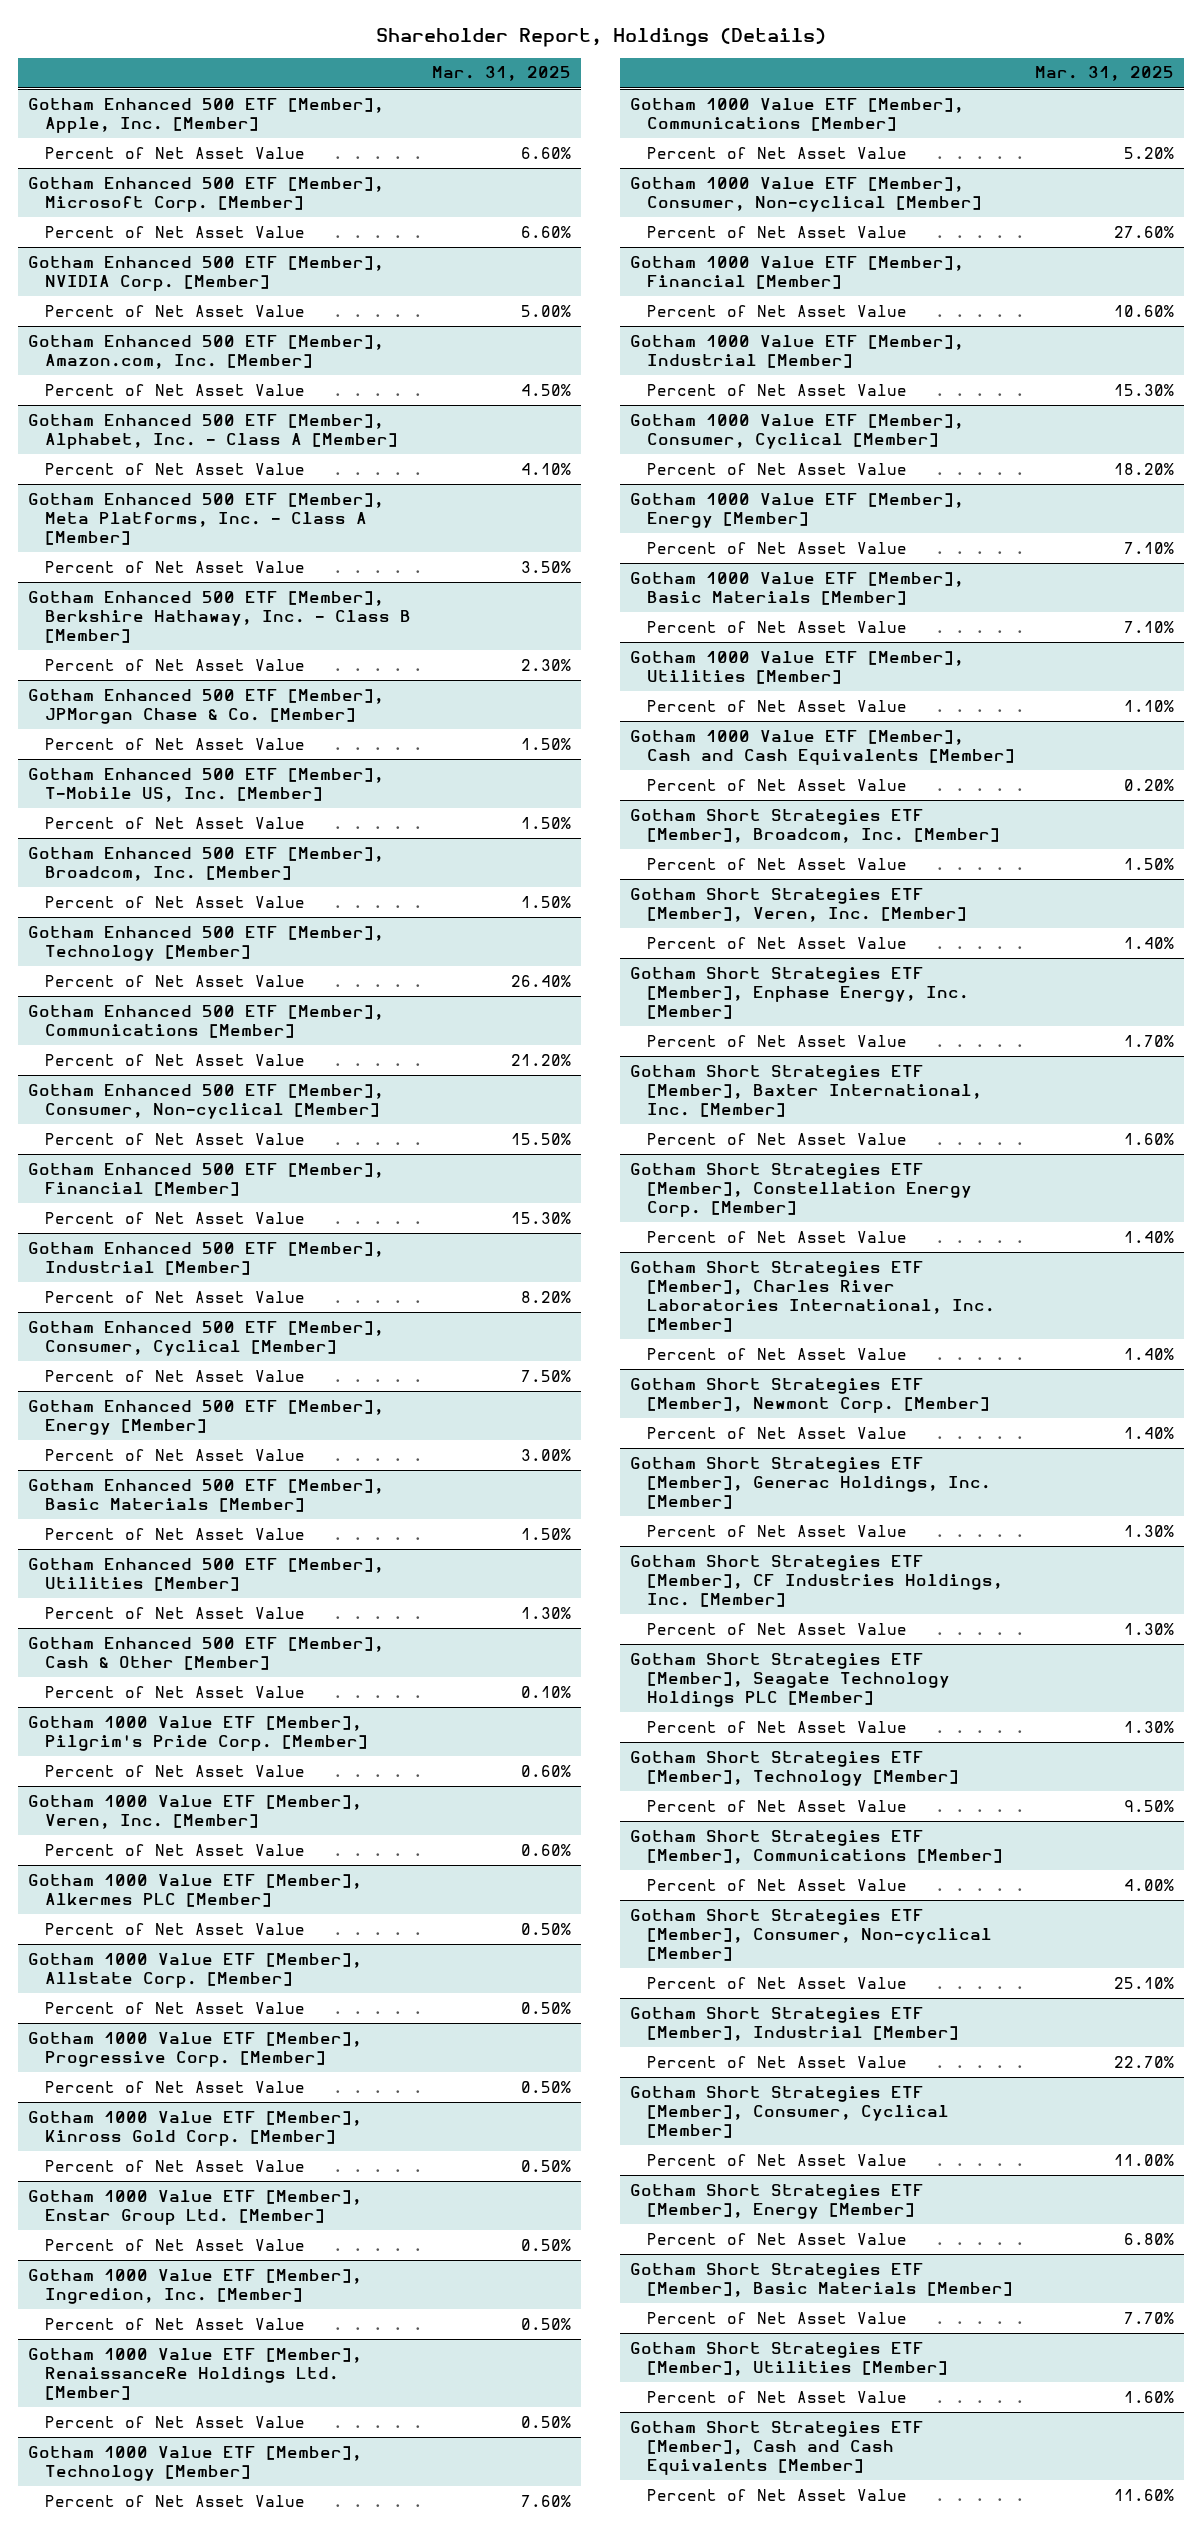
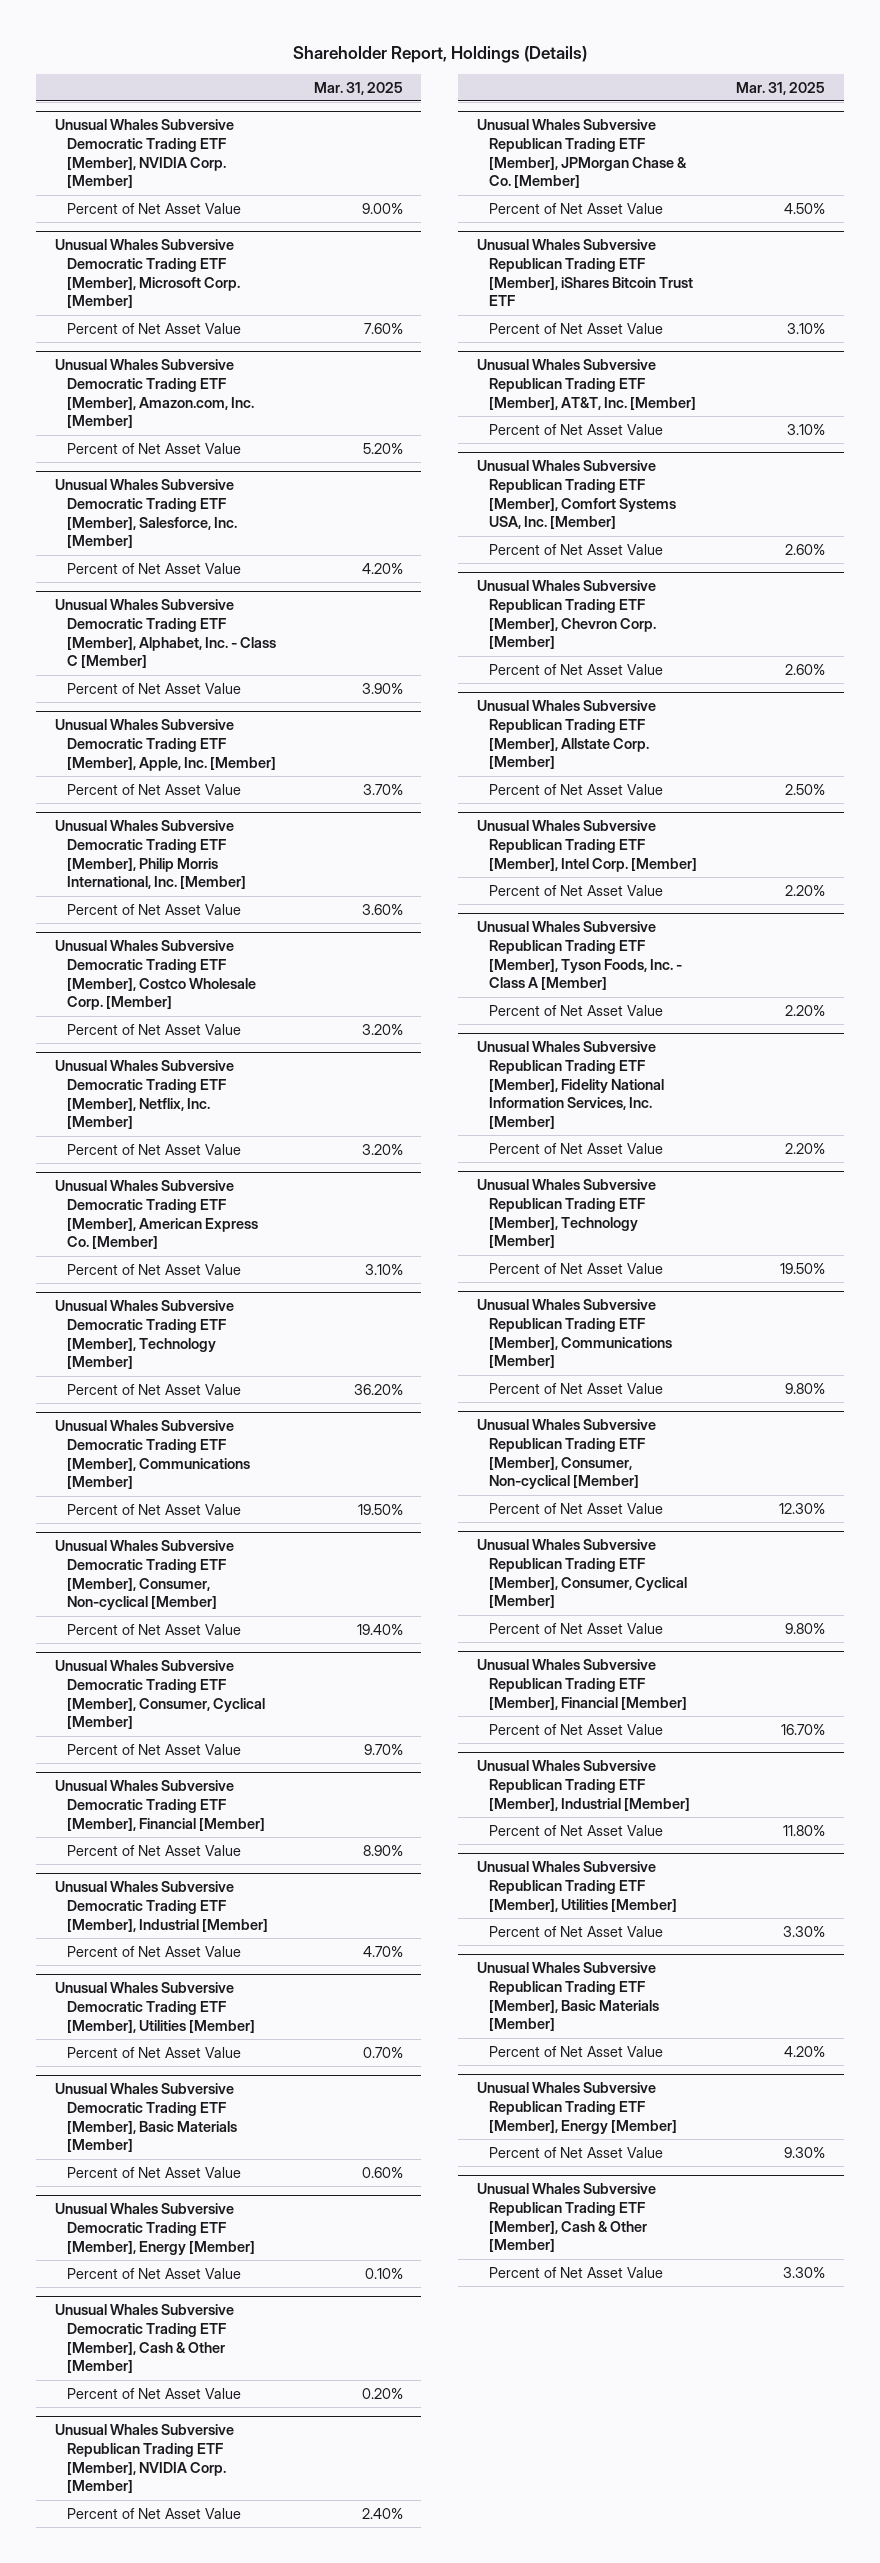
[27,97,384,133] Gotham Enhanced 500 ETF [Member], Apple, Inc. [Member] -> none
[27,176,384,212] Gotham Enhanced 500 ETF [Member], Microsoft Corp. [Member] -> none
[44,225,305,238] Percent of Net Asset Value -> none
[27,255,384,291] Gotham Enhanced 500 ETF [Member], NVIDIA Corp. [Member] -> none
[44,304,305,317] Percent of Net Asset Value -> none
[27,334,384,369] Gotham Enhanced 500 ETF [Member], Amazon.com, Inc. [Member] -> none
[44,383,305,396] Percent of Net Asset Value -> none
[27,413,398,449] Gotham Enhanced 500 ETF [Member], Alphabet, Inc. - Class A [Member] -> none
[44,462,305,475] Percent of Net Asset Value -> none
[27,492,384,545] Gotham Enhanced 500 ETF [Member], Meta Platforms, Inc. - Class A [Member] -> none
[44,560,305,573] Percent of Net Asset Value -> none
[27,590,411,643] Gotham Enhanced 500 ETF [Member], Berkshire Hathaway, Inc. - Class B [Member] -> none
[44,658,305,671] Percent of Net Asset Value -> none
[27,688,384,724] Gotham Enhanced 500 ETF [Member], JPMorgan Chase & Co. [Member] -> none
[44,737,305,750] Percent of Net Asset Value -> none
[27,767,384,802] Gotham Enhanced 500 ETF [Member], T-Mobile US, Inc. [Member] -> none
[44,816,305,829] Percent of Net Asset Value -> none
[27,846,384,881] Gotham Enhanced 500 ETF [Member], Broadcom, Inc. [Member] -> none
[44,895,305,908] Percent of Net Asset Value -> none
[27,925,384,961] Gotham Enhanced 500 ETF [Member], Technology [Member] -> none
[44,974,305,987] Percent of Net Asset Value -> none
[27,1004,384,1038] Gotham Enhanced 500 ETF [Member], Communications [Member] -> none
[44,1053,305,1066] Percent of Net Asset Value -> none
[27,1083,384,1119] Gotham Enhanced 500 ETF [Member], Consumer, Non-cyclical [Member] -> none
[44,1132,305,1145] Percent of Net Asset Value -> none
[27,1162,384,1196] Gotham Enhanced 500 ETF [Member], Financial [Member] -> none
[44,1211,305,1224] Percent of Net Asset Value -> none
[27,1241,384,1275] Gotham Enhanced 500 ETF [Member], Industrial [Member] -> none
[44,1290,305,1303] Percent of Net Asset Value -> none
[27,1320,384,1356] Gotham Enhanced 500 ETF [Member], Consumer, Cyclical [Member] -> none
[44,1369,305,1382] Percent of Net Asset Value -> none
[27,1399,384,1435] Gotham Enhanced 500 ETF [Member], Energy [Member] -> none
[44,1448,305,1461] Percent of Net Asset Value -> none
[27,1478,384,1512] Gotham Enhanced 500 ETF [Member], Basic Materials [Member] -> none
[44,1527,305,1540] Percent of Net Asset Value -> none
[27,1557,384,1591] Gotham Enhanced 500 ETF [Member], Utilities [Member] -> none
[44,1606,305,1619] Percent of Net Asset Value -> none
[27,1636,384,1670] Gotham Enhanced 500 ETF [Member], Cash & Other [Member] -> none
[44,1685,305,1698] Percent of Net Asset Value -> none
[27,1715,368,1751] Gotham 1000 Value ETF [Member], Pilgrim's Pride Corp. [Member] -> none
[44,1764,305,1777] Percent of Net Asset Value -> none
[27,1794,362,1829] Gotham 1000 Value ETF [Member], Veren, Inc. [Member] -> none
[44,1843,305,1856] Percent of Net Asset Value -> none
[27,1873,362,1907] Gotham 1000 Value ETF [Member], Alkermes PLC [Member] -> none
[44,1922,305,1935] Percent of Net Asset Value -> none
[27,1952,362,1988] Gotham 1000 Value ETF [Member], Allstate Corp. [Member] -> none
[44,2001,305,2014] Percent of Net Asset Value -> none
[27,2031,362,2067] Gotham 1000 Value ETF [Member], Progressive Corp. [Member] -> none
[44,2080,305,2093] Percent of Net Asset Value -> none
[27,2110,362,2146] Gotham 1000 Value ETF [Member], Kinross Gold Corp. [Member] -> none
[44,2159,305,2172] Percent of Net Asset Value -> none
[27,2189,362,2225] Gotham 1000 Value ETF [Member], Enstar Group Ltd. [Member] -> none
[44,2238,305,2251] Percent of Net Asset Value -> none
[27,2268,362,2304] Gotham 1000 Value ETF [Member], Ingredion, Inc. [Member] -> none
[44,2317,305,2330] Percent of Net Asset Value -> none
[27,2347,362,2400] Gotham 1000 Value ETF [Member], RenaissanceRe Holdings Ltd. [Member] -> none
[44,2415,305,2428] Percent of Net Asset Value -> none
[27,2445,362,2481] Gotham 1000 Value ETF [Member], Technology [Member] -> none
none -> [54,119,234,189] Unusual Whales Subversive Democratic Trading ETF [Member], NVIDIA Corp. [Member]
[521,146,572,159] 6.60% -> [361,202,403,214] 9.00%
none -> [54,239,241,309] Unusual Whales Subversive Democratic Trading ETF [Member], Microsoft Corp. [Member]
[629,97,964,131] Gotham 1000 Value ETF [Member], Communications [Member] -> none
none -> [54,359,255,429] Unusual Whales Subversive Democratic Trading ETF [Member], Amazon.com, Inc. [Member]
[629,176,983,212] Gotham 1000 Value ETF [Member], Consumer, Non-cyclical [Member] -> none
[629,255,964,289] Gotham 1000 Value ETF [Member], Financial [Member] -> none
[629,334,964,368] Gotham 1000 Value ETF [Member], Industrial [Member] -> none
[629,413,964,449] Gotham 1000 Value ETF [Member], Consumer, Cyclical [Member] -> none
[629,492,964,528] Gotham 1000 Value ETF [Member], Energy [Member] -> none
[629,571,964,605] Gotham 1000 Value ETF [Member], Basic Materials [Member] -> none
[629,650,964,684] Gotham 1000 Value ETF [Member], Utilities [Member] -> none
[629,729,1016,765] Gotham 1000 Value ETF [Member], Cash and Cash Equivalents [Member] -> none
none -> [54,479,238,549] Unusual Whales Subversive Democratic Trading ETF [Member], Salesforce, Inc. [Member]
[1113,225,1174,238] 27.60% -> [361,562,403,574] 4.20%
none -> [54,599,277,669] Unusual Whales Subversive Democratic Trading ETF [Member], Alphabet, Inc. - Class C [Member]
[1113,304,1174,317] 10.60% -> [361,682,403,694] 3.90%
none -> [54,719,277,771] Unusual Whales Subversive Democratic Trading ETF [Member], Apple, Inc. [Member]
[1113,383,1174,396] 15.30% -> [362,783,403,795] 3.70%
none -> [54,820,247,890] Unusual Whales Subversive Democratic Trading ETF [Member], Philip Morris International, Inc. [Member]
[1113,462,1174,475] 18.20% -> [361,903,403,915] 3.60%
none -> [54,940,257,1011] Unusual Whales Subversive Democratic Trading ETF [Member], Costco Wholesale Corp. [Member]
[1123,541,1174,554] 7.10% -> [361,1023,403,1035] 3.20%
none -> [54,1060,234,1130] Unusual Whales Subversive Democratic Trading ETF [Member], Netflix, Inc. [Member]
[1123,620,1174,633] 7.10% -> [361,1143,403,1155] 3.20%
none -> [54,1180,259,1250] Unusual Whales Subversive Democratic Trading ETF [Member], American Express Co. [Member]
[1123,699,1174,712] 1.10% -> [364,1263,403,1275] 3.10%
none -> [54,1300,234,1370] Unusual Whales Subversive Democratic Trading ETF [Member], Technology [Member]
none -> [67,1383,242,1395] Percent of Net Asset Value
none -> [54,1420,251,1490] Unusual Whales Subversive Democratic Trading ETF [Member], Communications [Member]
none -> [67,1503,242,1515] Percent of Net Asset Value
none -> [54,1540,234,1611] Unusual Whales Subversive Democratic Trading ETF [Member], Consumer, Non-cyclical [Member]
none -> [67,1623,242,1635] Percent of Net Asset Value
none -> [54,1660,266,1730] Unusual Whales Subversive Democratic Trading ETF [Member], Consumer, Cyclical [Member]
none -> [67,1743,242,1755] Percent of Net Asset Value
none -> [54,1780,266,1831] Unusual Whales Subversive Democratic Trading ETF [Member], Financial [Member]
none -> [67,1844,242,1856] Percent of Net Asset Value
none -> [54,1881,269,1932] Unusual Whales Subversive Democratic Trading ETF [Member], Industrial [Member]
none -> [67,1945,242,1957] Percent of Net Asset Value
none -> [54,1982,256,2033] Unusual Whales Subversive Democratic Trading ETF [Member], Utilities [Member]
none -> [67,2046,242,2058] Percent of Net Asset Value
none -> [54,2083,238,2153] Unusual Whales Subversive Democratic Trading ETF [Member], Basic Materials [Member]
none -> [67,2166,242,2178] Percent of Net Asset Value
none -> [54,2203,256,2255] Unusual Whales Subversive Democratic Trading ETF [Member], Energy [Member]
none -> [67,2267,242,2279] Percent of Net Asset Value
none -> [54,2304,234,2374] Unusual Whales Subversive Democratic Trading ETF [Member], Cash & Other [Member]
[629,808,1001,843] Gotham Short Strategies ETF [Member], Broadcom, Inc. [Member] -> none
[629,887,968,922] Gotham Short Strategies ETF [Member], Veren, Inc. [Member] -> none
[629,966,970,1019] Gotham Short Strategies ETF [Member], Enphase Energy, Inc. [Member] -> none
[629,1064,983,1117] Gotham Short Strategies ETF [Member], Baxter International, Inc. [Member] -> none
[629,1162,973,1217] Gotham Short Strategies ETF [Member], Constellation Energy Corp. [Member] -> none
[629,1260,996,1332] Gotham Short Strategies ETF [Member], Charles River Laboratories International, Inc. [Member] -> none
[629,1377,991,1413] Gotham Short Strategies ETF [Member], Newmont Corp. [Member] -> none
[629,1456,992,1509] Gotham Short Strategies ETF [Member], Generac Holdings, Inc. [Member] -> none
[629,1554,1004,1607] Gotham Short Strategies ETF [Member], CF Industries Holdings, Inc. [Member] -> none
[629,1652,951,1707] Gotham Short Strategies ETF [Member], Seagate Technology Holdings PLC [Member] -> none
[629,1750,960,1786] Gotham Short Strategies ETF [Member], Technology [Member] -> none
[629,1829,1004,1864] Gotham Short Strategies ETF [Member], Communications [Member] -> none
[629,1908,993,1961] Gotham Short Strategies ETF [Member], Consumer, Non-cyclical [Member] -> none
[629,2006,960,2041] Gotham Short Strategies ETF [Member], Industrial [Member] -> none
[629,2085,950,2138] Gotham Short Strategies ETF [Member], Consumer, Cyclical [Member] -> none
[629,2183,924,2219] Gotham Short Strategies ETF [Member], Energy [Member] -> none
[629,2262,1014,2297] Gotham Short Strategies ETF [Member], Basic Materials [Member] -> none
[629,2341,949,2376] Gotham Short Strategies ETF [Member], Utilities [Member] -> none
[629,2420,924,2475] Gotham Short Strategies ETF [Member], Cash and Cash Equivalents [Member] -> none
none -> [54,2424,234,2494] Unusual Whales Subversive Republican Trading ETF [Member], NVIDIA Corp. [Member]
[1123,857,1174,870] 1.50% -> [361,2507,403,2519] 2.40%
none -> [477,119,688,189] Unusual Whales Subversive Republican Trading ETF [Member], JPMorgan Chase & Co. [Member]
[1123,936,1174,949] 1.40% -> [783,202,825,214] 4.50%
none -> [477,239,694,307] Unusual Whales Subversive Republican Trading ETF [Member], iShares Bitcoin Trust ETF
[1123,1034,1174,1047] 1.70% -> [786,322,825,334] 3.10%
none -> [477,359,697,410] Unusual Whales Subversive Republican Trading ETF [Member], AT&T, Inc. [Member]
[1123,1132,1174,1145] 1.60% -> [786,423,825,435] 3.10%
none -> [477,460,677,530] Unusual Whales Subversive Republican Trading ETF [Member], Comfort Systems USA, Inc. [Member]
[1123,1230,1174,1243] 1.40% -> [784,543,825,555] 2.60%
none -> [477,580,657,650] Unusual Whales Subversive Republican Trading ETF [Member], Chevron Corp. [Member]
[1123,1347,1174,1360] 1.40% -> [784,663,825,675] 2.60%
none -> [477,700,657,770] Unusual Whales Subversive Republican Trading ETF [Member], Allstate Corp. [Member]
[1123,1426,1174,1439] 1.40% -> [784,783,825,795] 2.50%
none -> [477,820,698,872] Unusual Whales Subversive Republican Trading ETF [Member], Intel Corp. [Member]
[1123,1524,1174,1537] 1.30% -> [784,884,825,896] 2.20%
none -> [477,921,683,991] Unusual Whales Subversive Republican Trading ETF [Member], Tyson Foods, Inc. - Class A [Member]
[1123,1622,1174,1635] 1.30% -> [784,1004,825,1016] 2.20%
none -> [477,1041,665,1130] Unusual Whales Subversive Republican Trading ETF [Member], Fidelity National Information Services, Inc. [Member]
[1123,1720,1174,1733] 1.30% -> [784,1142,825,1154] 2.20%
none -> [477,1179,657,1249] Unusual Whales Subversive Republican Trading ETF [Member], Technology [Member]
[1123,1799,1174,1812] 9.50% -> [779,1262,825,1274] 19.50%
none -> [477,1299,673,1369] Unusual Whales Subversive Republican Trading ETF [Member], Communications [Member]
[1123,1878,1174,1891] 4.00% -> [784,1382,825,1394] 9.80%
none -> [477,1419,657,1490] Unusual Whales Subversive Republican Trading ETF [Member], Consumer, Non-cyclical [Member]
[1113,1976,1174,1989] 25.10% -> [778,1502,825,1514] 12.30%
none -> [477,1539,688,1609] Unusual Whales Subversive Republican Trading ETF [Member], Consumer, Cyclical [Member]
[1113,2055,1174,2068] 22.70% -> [784,1622,825,1634] 9.80%
none -> [477,1659,688,1710] Unusual Whales Subversive Republican Trading ETF [Member], Financial [Member]
[1113,2153,1174,2166] 11.00% -> [780,1723,825,1735] 16.70%
none -> [477,1760,691,1811] Unusual Whales Subversive Republican Trading ETF [Member], Industrial [Member]
[1123,2232,1174,2245] 6.80% -> [782,1824,825,1836] 11.80%
none -> [477,1861,678,1912] Unusual Whales Subversive Republican Trading ETF [Member], Utilities [Member]
[1123,2311,1174,2324] 7.70% -> [782,1925,825,1937] 3.30%
none -> [477,1962,660,2032] Unusual Whales Subversive Republican Trading ETF [Member], Basic Materials [Member]
[1123,2390,1174,2403] 1.60% -> [783,2045,825,2057] 4.20%
none -> [477,2082,678,2134] Unusual Whales Subversive Republican Trading ETF [Member], Energy [Member]
[1113,2488,1174,2501] 11.60% -> [783,2146,825,2158] 9.30%
none -> [477,2183,657,2253] Unusual Whales Subversive Republican Trading ETF [Member], Cash & Other [Member]
none -> [489,2266,664,2278] Percent of Net Asset Value

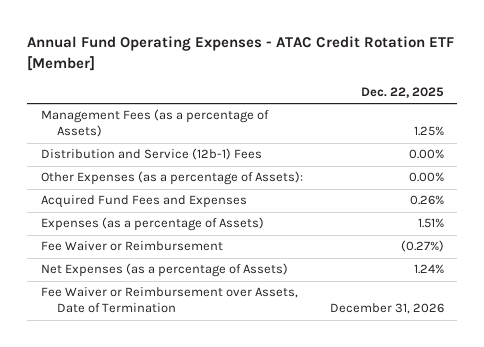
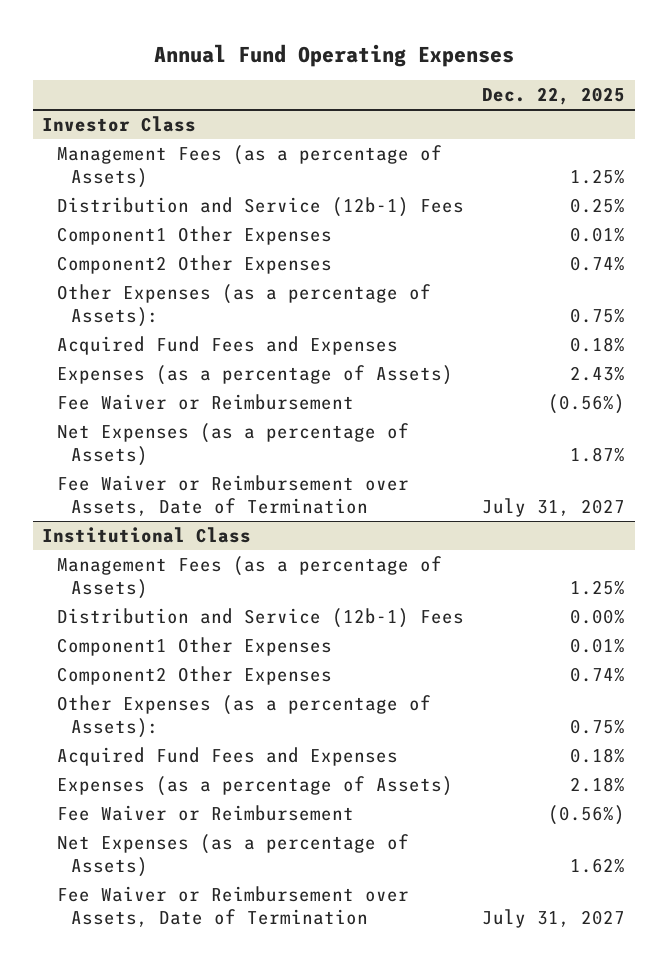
[26,36,454,71] Annual Fund Operating Expenses - ATAC Credit Rotation ETF [Member] -> [153,43,514,67] Annual Fund Operating Expenses
none -> [42,115,197,132] Investor Class
none -> [56,196,464,217] Distribution and Service (12b-1) Fees
none -> [56,225,332,245] Component1 Other Expenses
none -> [56,254,332,274] Component2 Other Expenses
none -> [56,283,431,328] Other Expenses (as a percentage of Assets):
none -> [56,335,398,355] Acquired Fund Fees and Expenses
none -> [56,364,453,385] Expenses (as a percentage of Assets)
none -> [56,393,354,410] Fee Waiver or Reimbursement
none -> [56,422,409,467] Net Expenses (as a percentage of Assets)
none -> [56,474,409,517] Fee Waiver or Reimbursement over Assets, Date of Termination
none -> [42,526,252,543] Institutional Class
none -> [56,555,442,600] Management Fees (as a percentage of Assets)
none -> [56,636,332,656] Component1 Other Expenses
none -> [56,665,332,685] Component2 Other Expenses
[408,172,444,183] 0.00% -> [570,719,626,735] 0.75%
[409,195,444,206] 0.26% -> [570,747,626,763] 0.18%
[417,218,444,229] 1.51% -> [570,776,626,792] 2.18%
[400,240,444,253] (0.27%) -> [548,804,626,825] (0.56%)
[413,264,444,275] 1.24% -> [570,858,626,874] 1.62%
[329,303,444,315] December 31, 2026 -> [482,909,626,929] July 31, 2027

